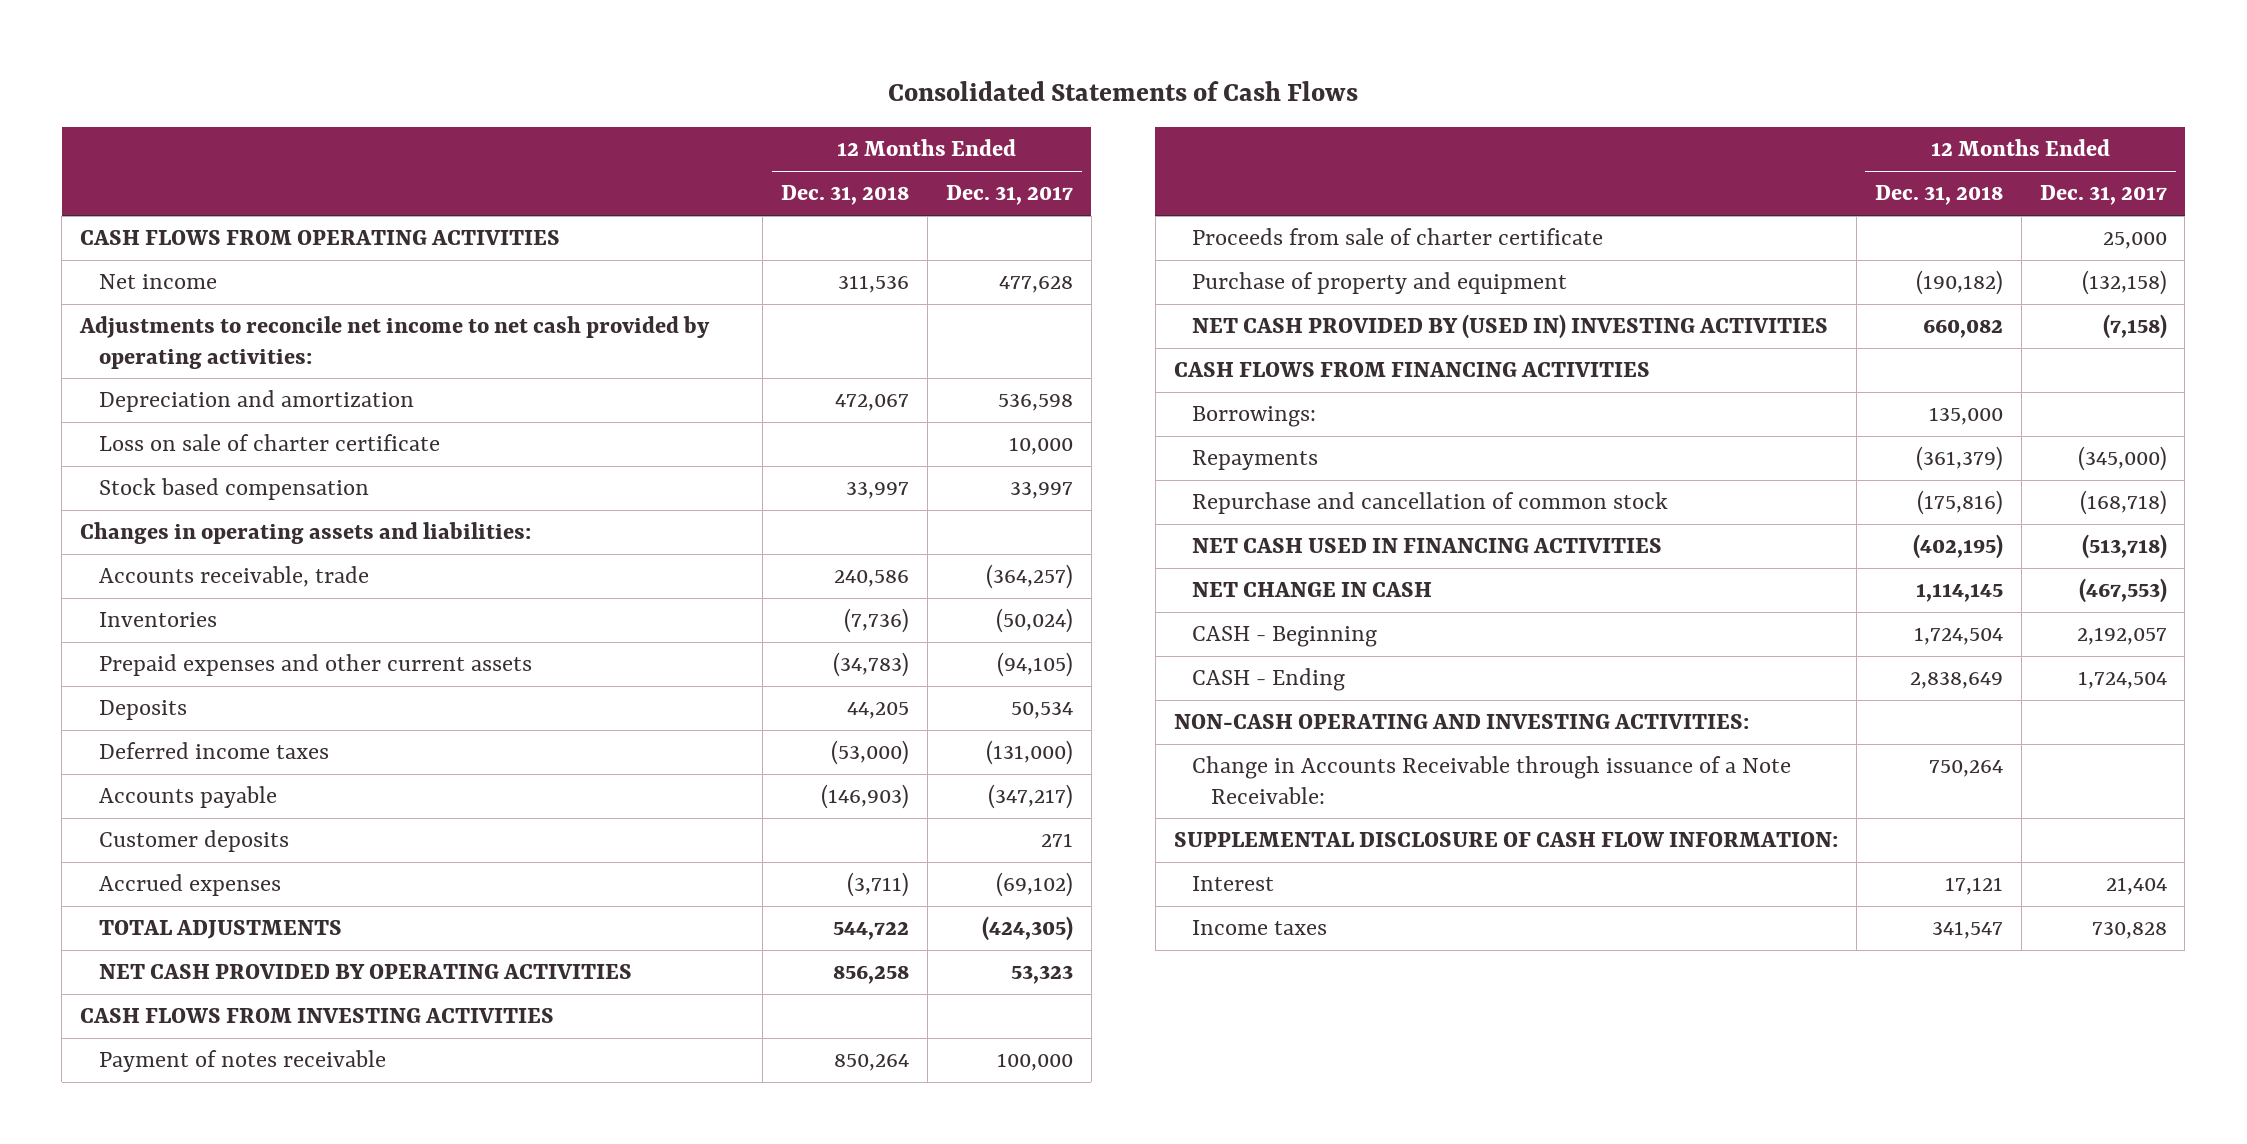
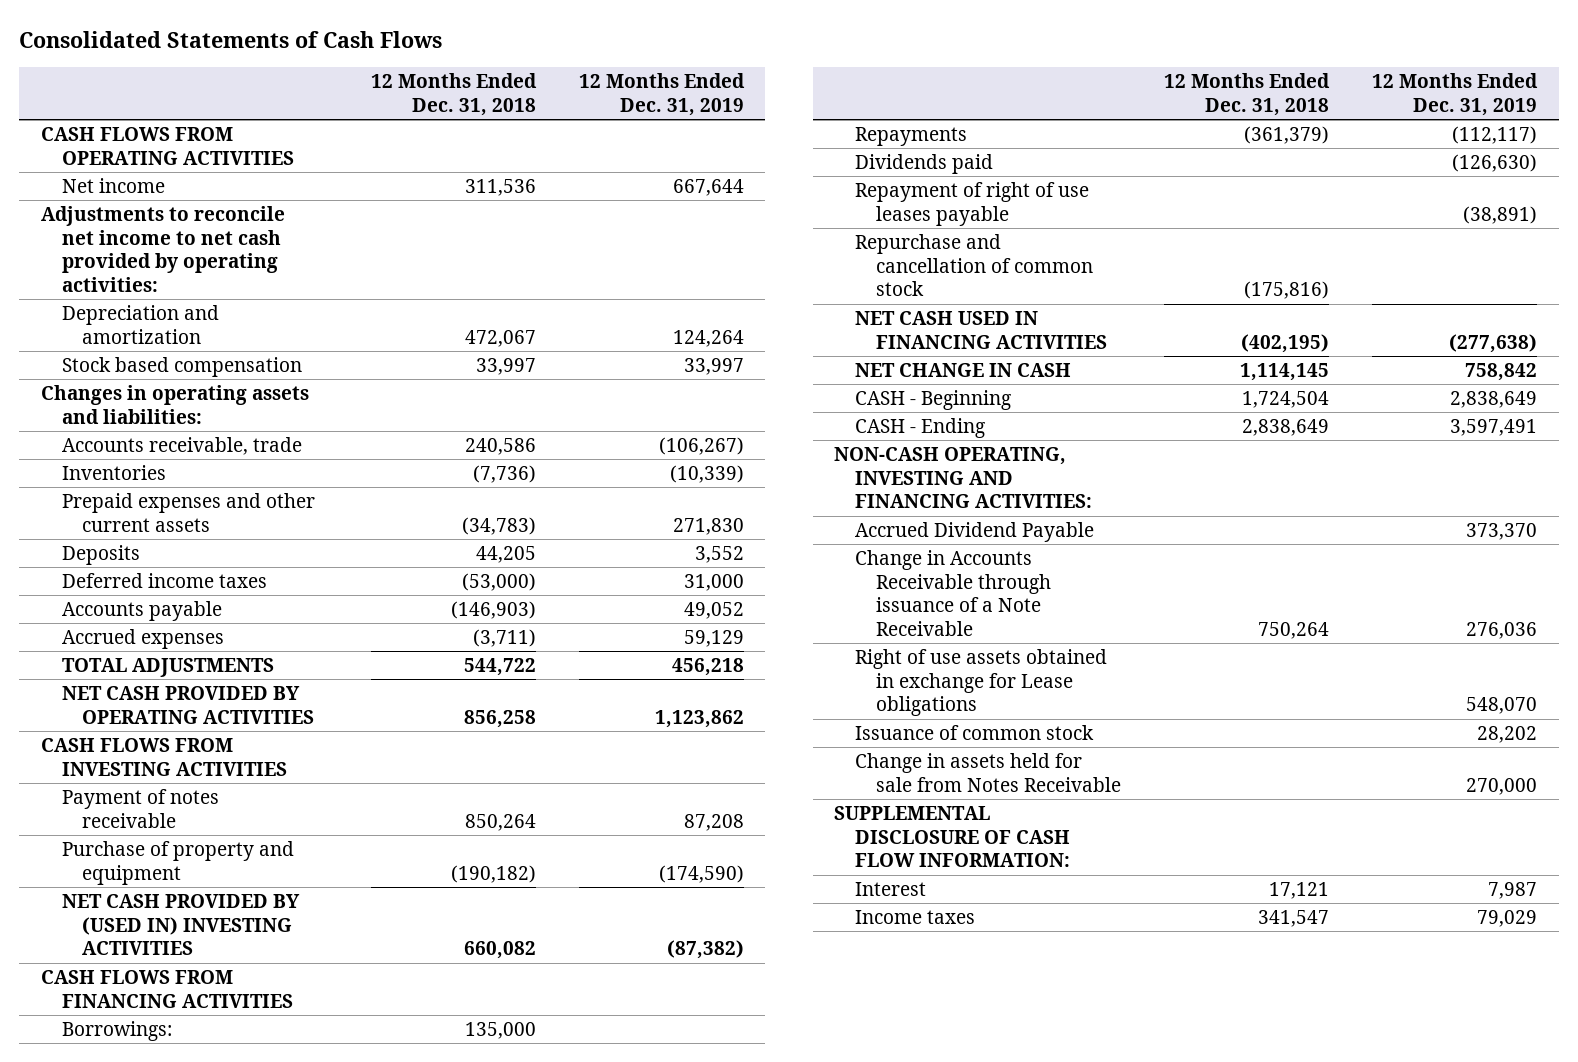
[945,185,1073,206] Dec. 31, 2017 -> none
none -> [578,73,745,116] 12 Months Ended Dec. 31, 2019
[98,434,440,452] Loss on sale of charter certificate -> none
[98,830,289,853] Customer deposits -> none
[1192,228,1604,246] Proceeds from sale of charter certificate -> none
none -> [854,154,993,175] Dividends paid
none -> [854,182,1089,226] Repayment of right of use leases payable
[1173,714,1749,730] NON-CASH OPERATING AND INVESTING ACTIVITIES: -> [834,447,1092,509] NON-CASH OPERATING, INVESTING AND FINANCING ACTIVITIES:
none -> [854,522,1094,543] Accrued Dividend Payable
[1192,756,1792,804] Change in Accounts Receivable through issuance of a Note Receivable: -> [854,550,1051,636] Change in Accounts Receivable through issuance of a Note Receivable
none -> [854,649,1107,717] Right of use assets obtained in exchange for Lease obligations
none -> [854,725,1094,741] Issuance of common stock
none -> [854,753,1121,792] Change in assets held for sale from Notes Receivable

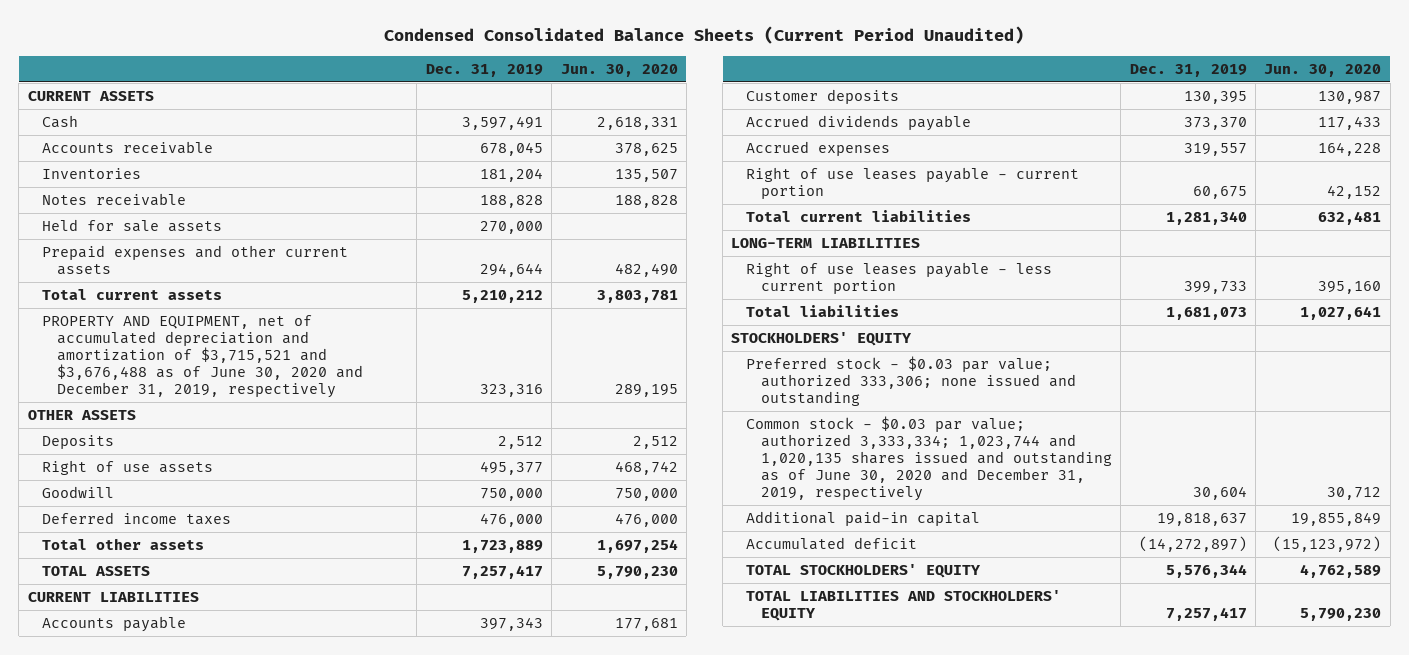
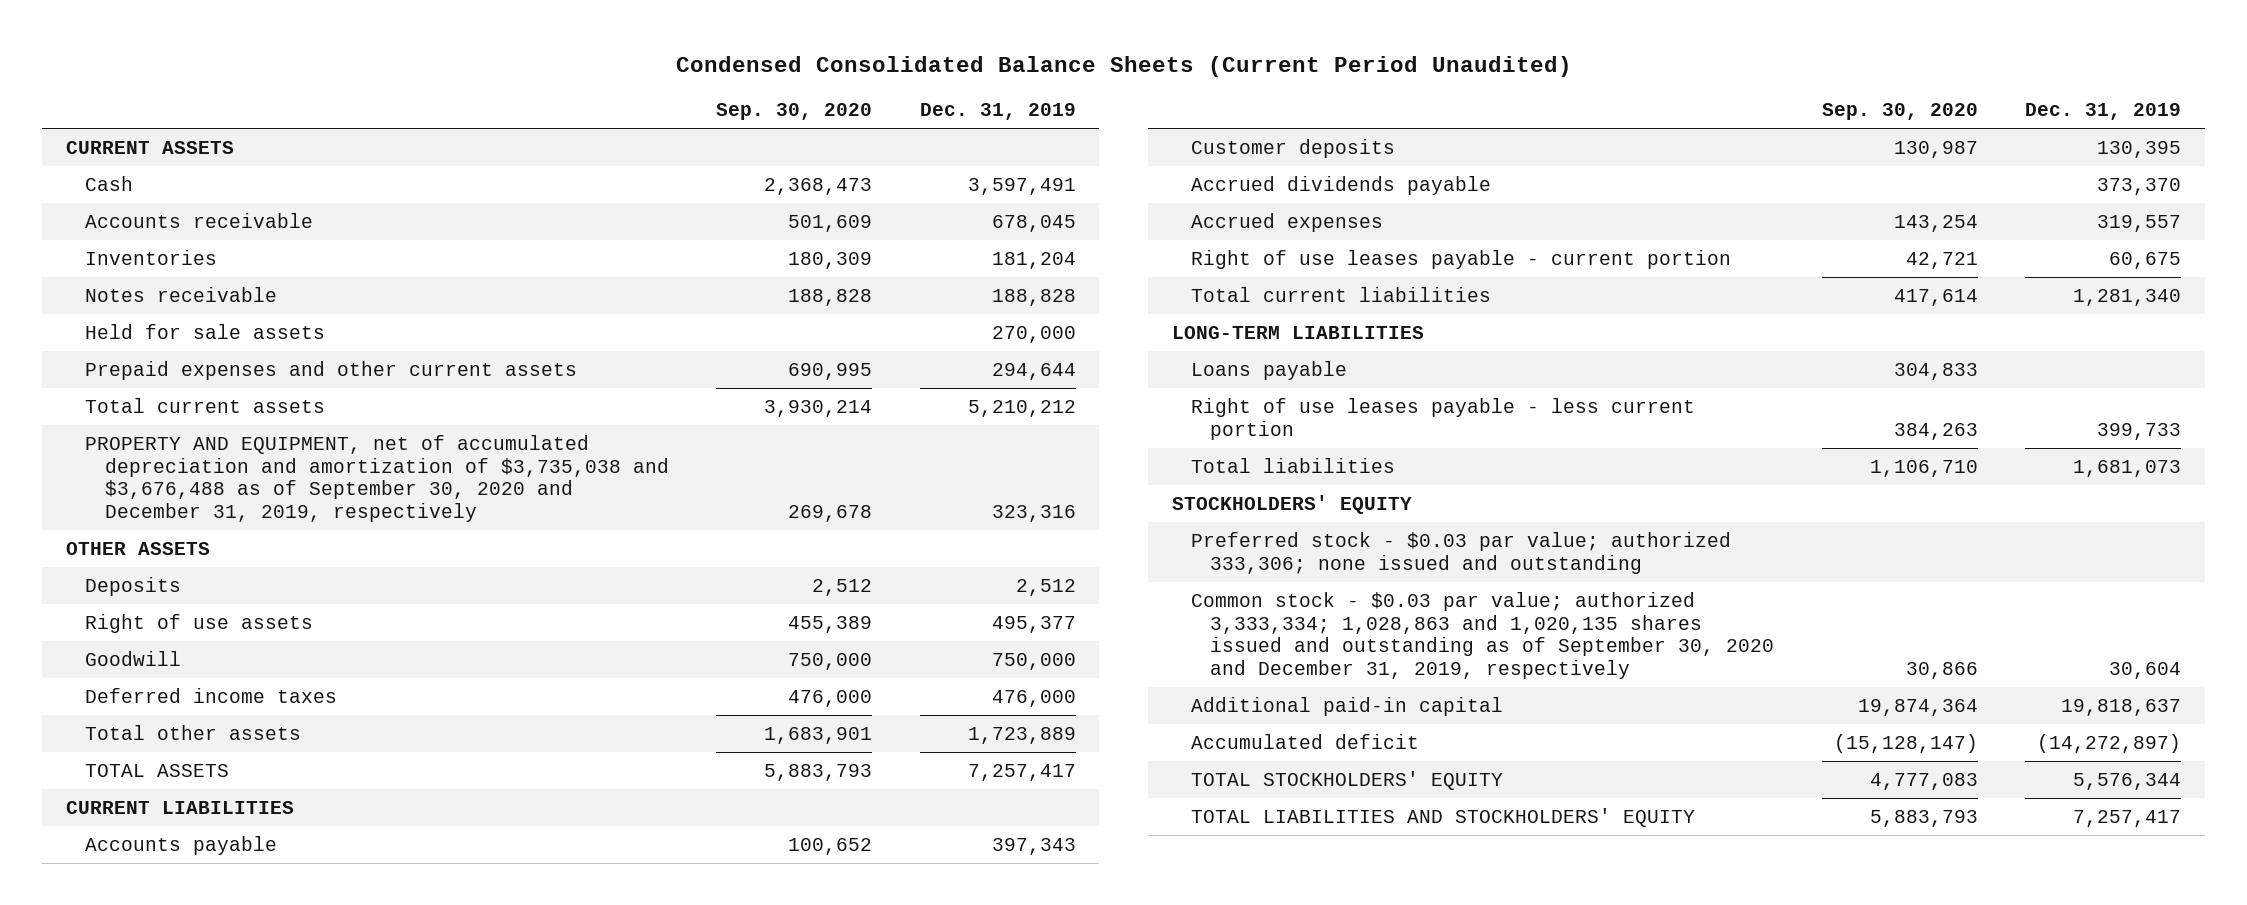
[560,63,678,77] Jun. 30, 2020 -> none
none -> [716,103,873,121] Sep. 30, 2020
[42,315,363,398] PROPERTY AND EQUIPMENT, net of accumulated depreciation and amortization of $3,715,521 and $3,676,488 as of June 30, 2020 and December 31, 2019, respectively -> [85,434,669,523] PROPERTY AND EQUIPMENT, net of accumulated depreciation and amortization of $3,735,038 and $3,676,488 as of September 30, 2020 and December 31, 2019, respectively
none -> [1191,360,1348,380] Loans payable
[746,416,1112,501] Common stock - $0.03 par value; authorized 3,333,334; 1,023,744 and 1,020,135 shares issued and outstanding as of June 30, 2020 and December 31, 2019, respectively -> [1191,591,1775,680] Common stock - $0.03 par value; authorized 3,333,334; 1,028,863 and 1,020,135 shares issued and outstanding as of September 30, 2020 and December 31, 2019, respectively

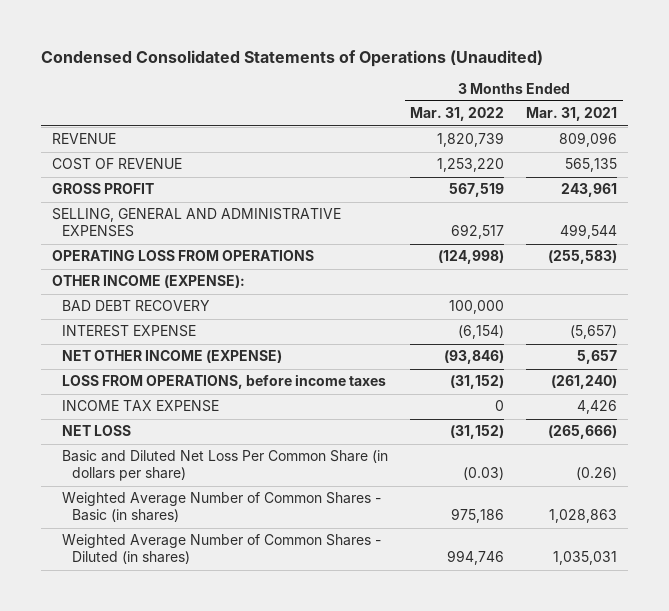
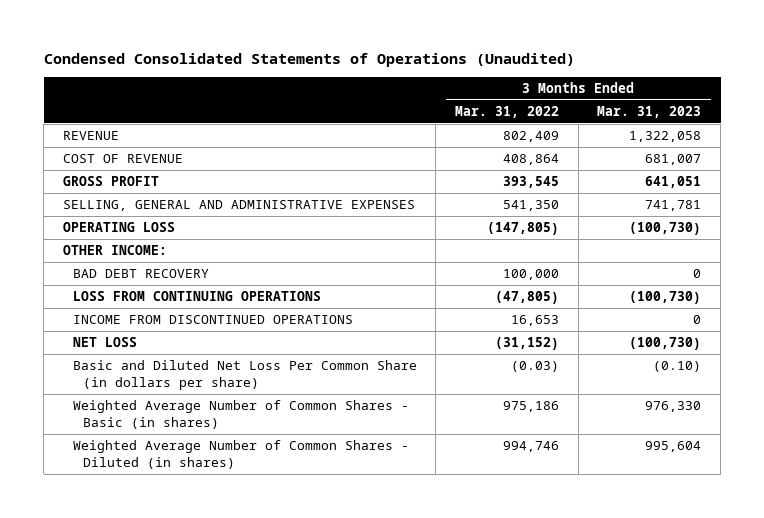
[526,107,618,122] Mar. 31, 2021 -> none
none -> [597,105,702,118] Mar. 31, 2023
[437,132,505,148] 1,820,739 -> [503,131,560,143] 802,409
[437,158,505,173] 1,253,220 -> [503,154,560,166] 408,864
[449,183,505,198] 567,519 -> [503,176,560,189] 393,545
[451,224,505,240] 692,517 -> [503,200,560,212] 541,350
[52,250,315,262] OPERATING LOSS FROM OPERATIONS -> [62,222,175,233] OPERATING LOSS
[438,250,505,265] (124,998) -> [487,222,560,236] (147,805)
[52,275,246,289] OTHER INCOME (EXPENSE): -> [62,245,167,256] OTHER INCOME:
[62,325,197,338] INTEREST EXPENSE -> none
[62,350,283,364] NET OTHER INCOME (EXPENSE) -> none
[62,374,387,390] LOSS FROM OPERATIONS, before income taxes -> none
[62,400,220,413] INCOME TAX EXPENSE -> none
none -> [72,291,321,302] LOSS FROM CONTINUING OPERATIONS
none -> [72,315,353,325] INCOME FROM DISCONTINUED OPERATIONS

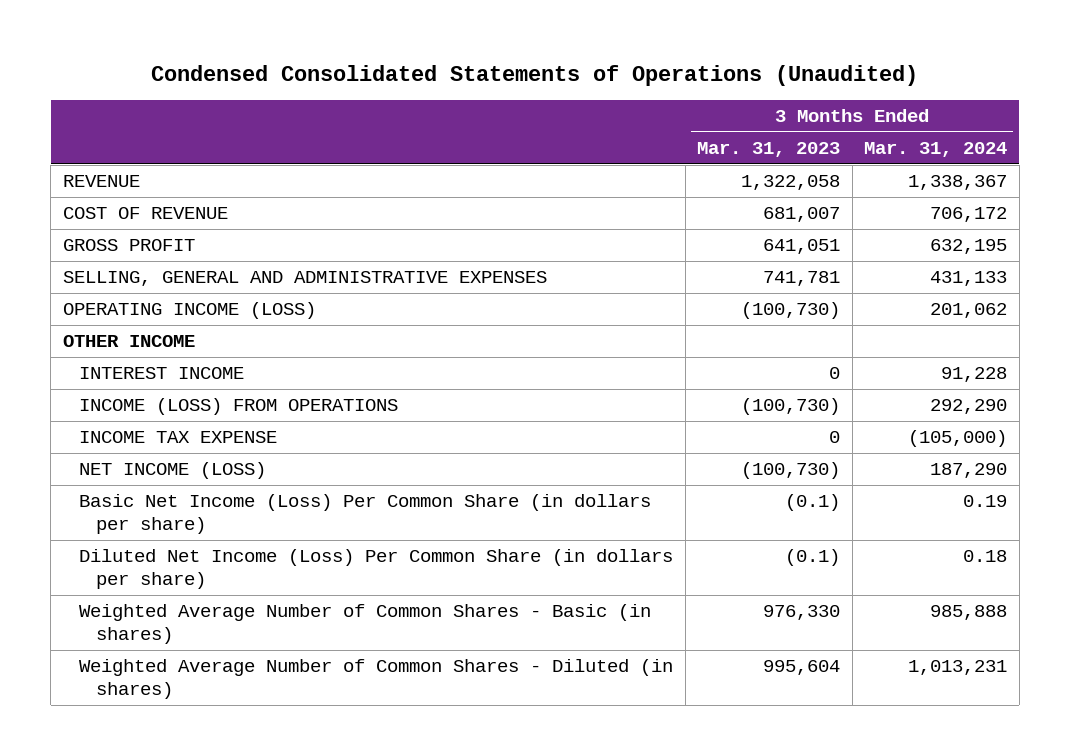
[455,105,560,118] Mar. 31, 2022 -> none
none -> [864,142,1008,158] Mar. 31, 2024
[72,269,209,279] BAD DEBT RECOVERY -> none
[72,315,353,325] INCOME FROM DISCONTINUED OPERATIONS -> none
[62,222,175,233] OPERATING LOSS -> [62,302,316,320] OPERATING INCOME (LOSS)
[62,245,167,256] OTHER INCOME: -> [62,335,195,348] OTHER INCOME
none -> [79,367,245,380] INTEREST INCOME
[72,291,321,302] LOSS FROM CONTINUING OPERATIONS -> [79,398,399,416] INCOME (LOSS) FROM OPERATIONS
none -> [79,431,278,444] INCOME TAX EXPENSE
[72,337,137,348] NET LOSS -> [79,462,267,480] NET INCOME (LOSS)
[72,360,417,390] Basic and Diluted Net Loss Per Common Share (in dollars per share) -> [79,494,652,535] Basic Net Income (Loss) Per Common Share (in dollars per share)
[653,361,702,373] (0.10) -> [785,494,841,512] (0.1)
none -> [79,549,674,590] Diluted Net Income (Loss) Per Common Share (in dollars per share)

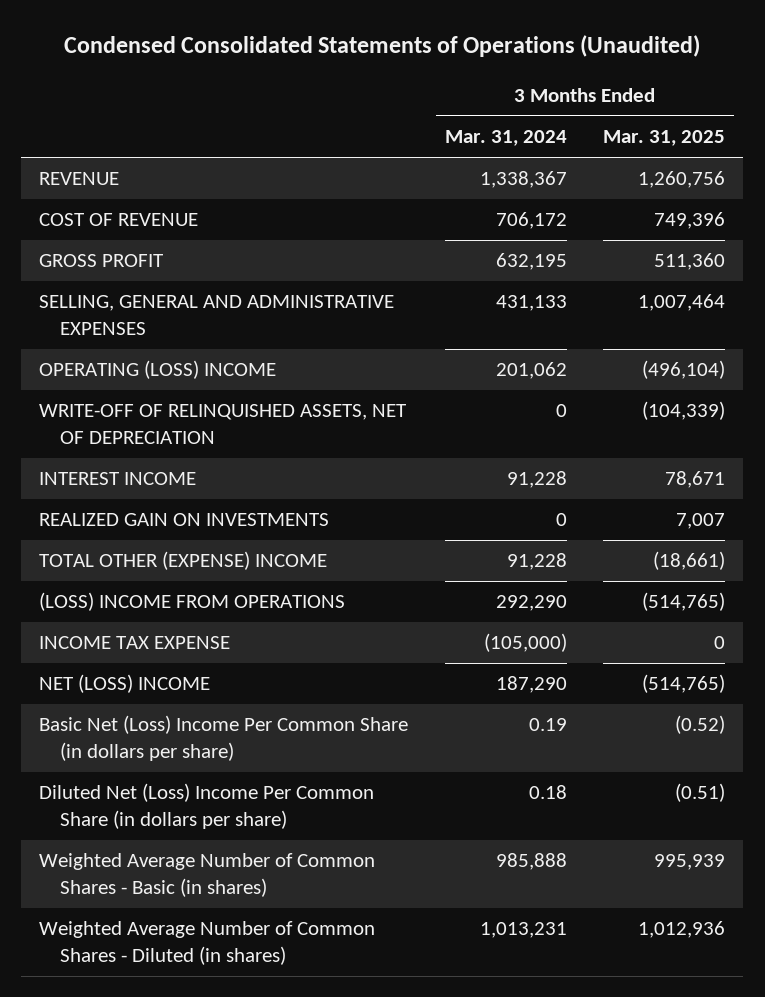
[697,142,841,158] Mar. 31, 2023 -> none
none -> [603,130,726,147] Mar. 31, 2025
[62,335,195,348] OTHER INCOME -> none
[62,302,316,320] OPERATING INCOME (LOSS) -> [39,360,277,380] OPERATING (LOSS) INCOME
none -> [39,404,407,445] WRITE-OFF OF RELINQUISHED ASSETS, NET OF DEPRECIATION
none -> [39,513,330,527] REALIZED GAIN ON INVESTMENTS
none -> [39,551,328,571] TOTAL OTHER (EXPENSE) INCOME
[79,398,399,416] INCOME (LOSS) FROM OPERATIONS -> [39,592,346,612] (LOSS) INCOME FROM OPERATIONS
[79,462,267,480] NET INCOME (LOSS) -> [39,674,211,694] NET (LOSS) INCOME
[79,494,652,535] Basic Net Income (Loss) Per Common Share (in dollars per share) -> [39,715,409,762] Basic Net (Loss) Income Per Common Share (in dollars per share)
[79,549,674,590] Diluted Net Income (Loss) Per Common Share (in dollars per share) -> [39,783,375,830] Diluted Net (Loss) Income Per Common Share (in dollars per share)

